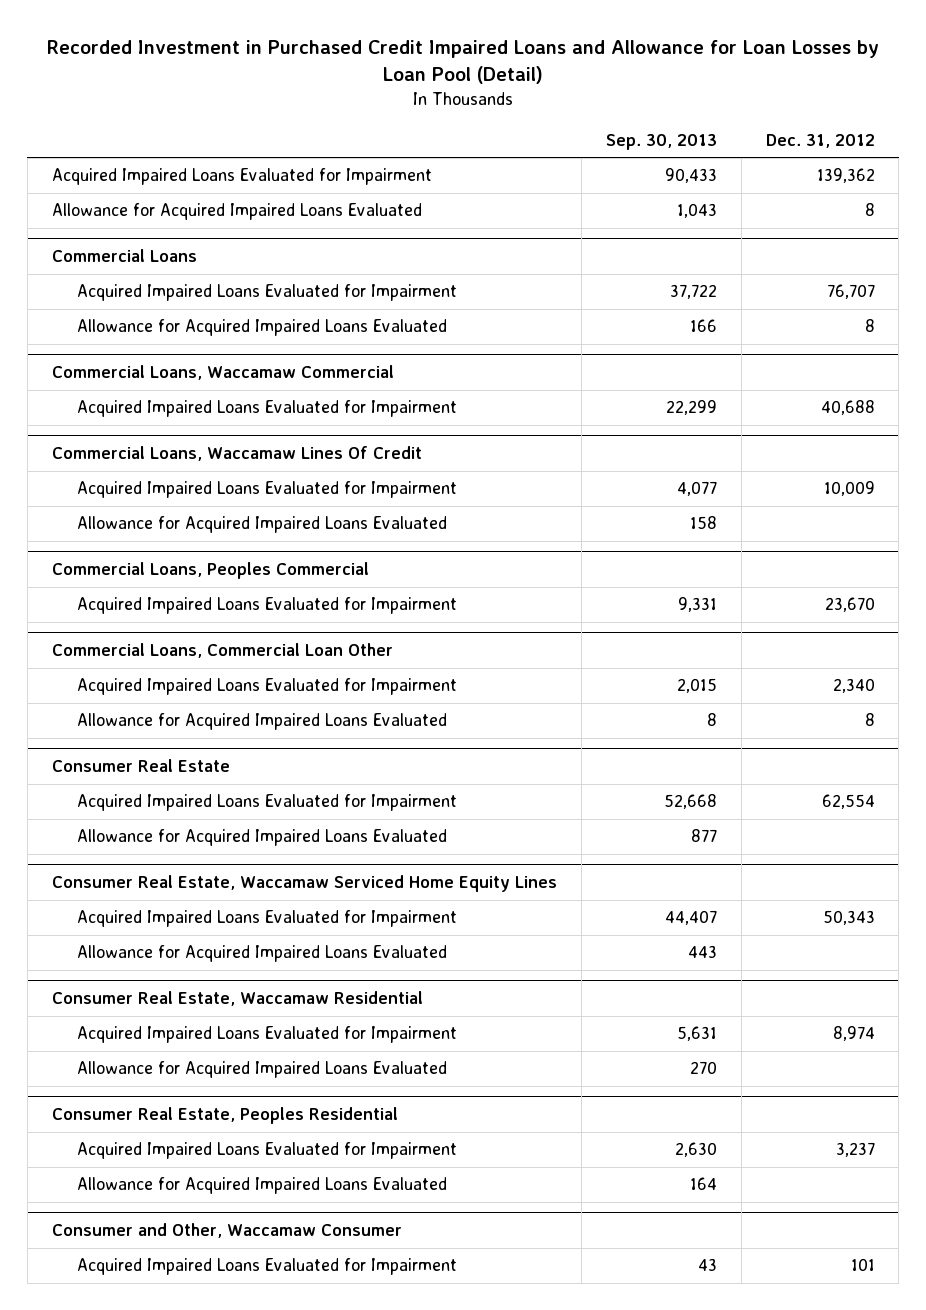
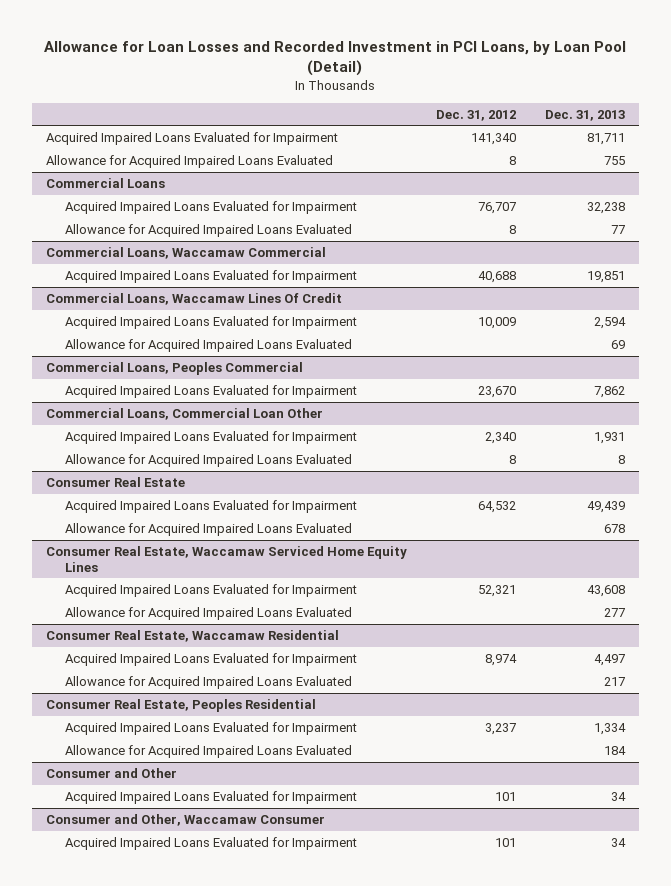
[47,40,880,85] Recorded Investment in Purchased Credit Impaired Loans and Allowance for Loan Losses by Loan Pool (Detail) -> [44,41,627,77] Allowance for Loan Losses and Recorded Investment in PCI Loans, by Loan Pool (Detail)
[605,133,717,150] Sep. 30, 2013 -> none
none -> [544,109,625,121] Dec. 31, 2013
[816,168,875,184] 139,362 -> [470,132,516,145] 141,340
[821,794,875,810] 62,554 -> [477,500,516,513] 64,532
[822,910,875,926] 50,343 -> [477,584,516,597] 52,321
none -> [46,767,178,778] Consumer and Other
none -> [65,790,358,804] Acquired Impaired Loans Evaluated for Impairment

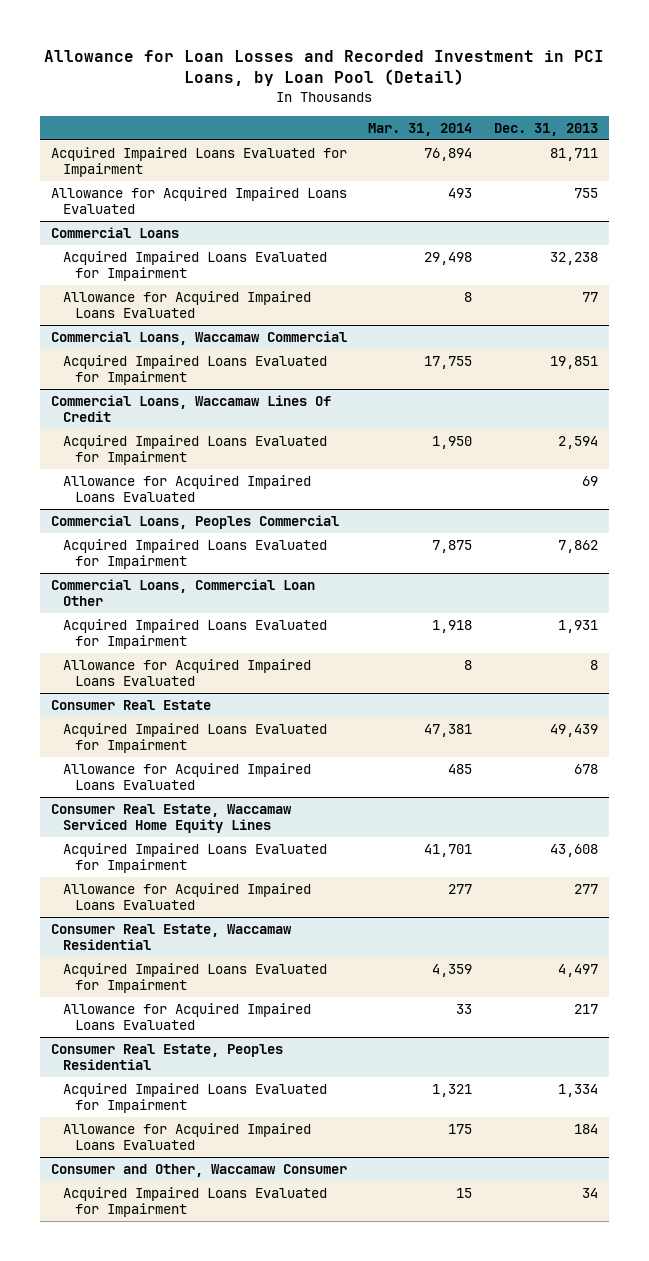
[435,109,516,121] Dec. 31, 2012 -> none
none -> [368,123,473,137] Mar. 31, 2014
[46,767,178,778] Consumer and Other -> none
[65,790,358,804] Acquired Impaired Loans Evaluated for Impairment -> none

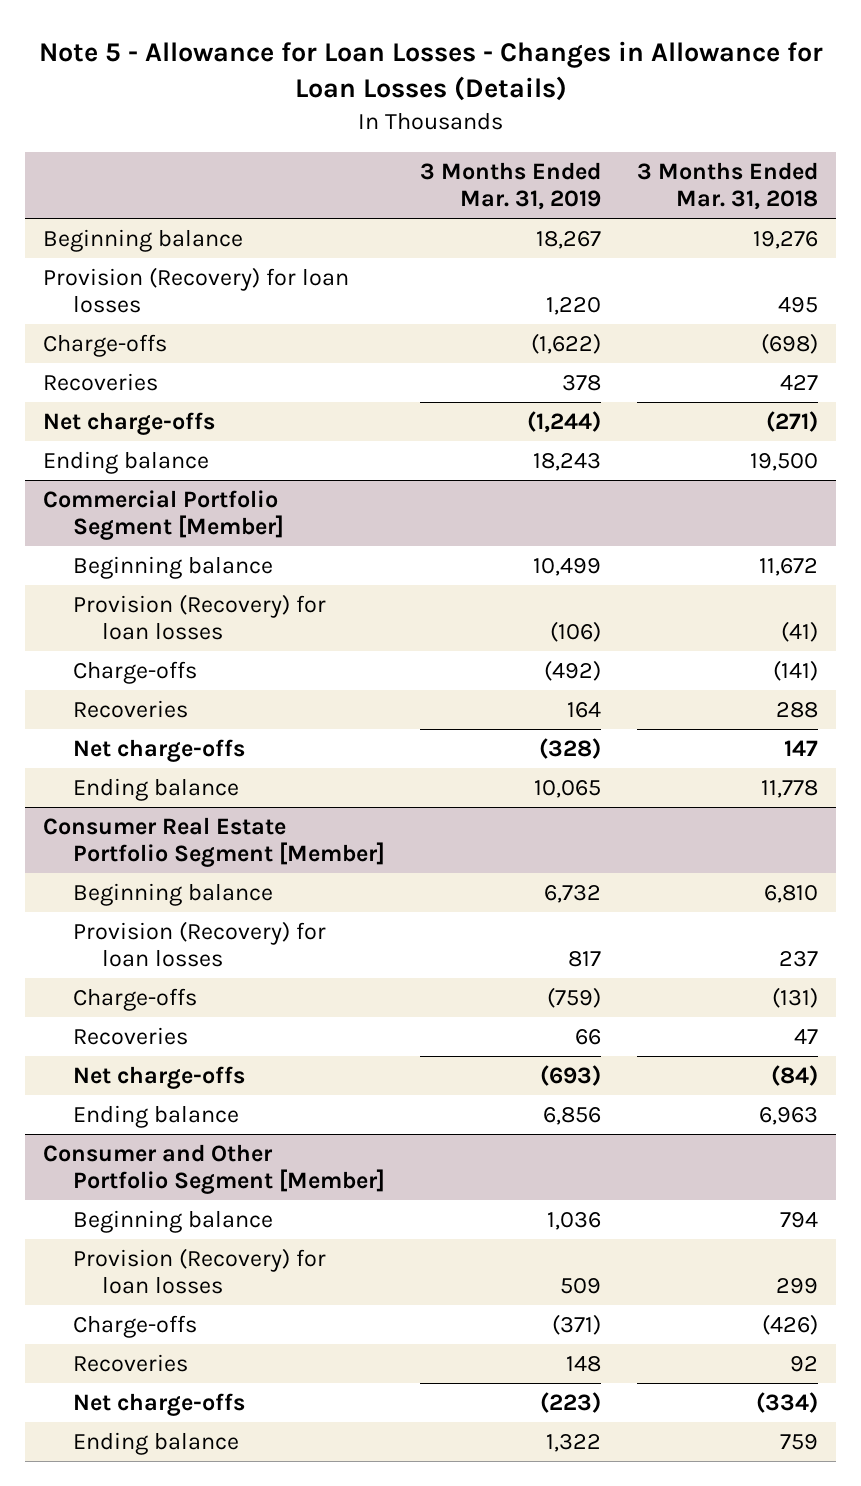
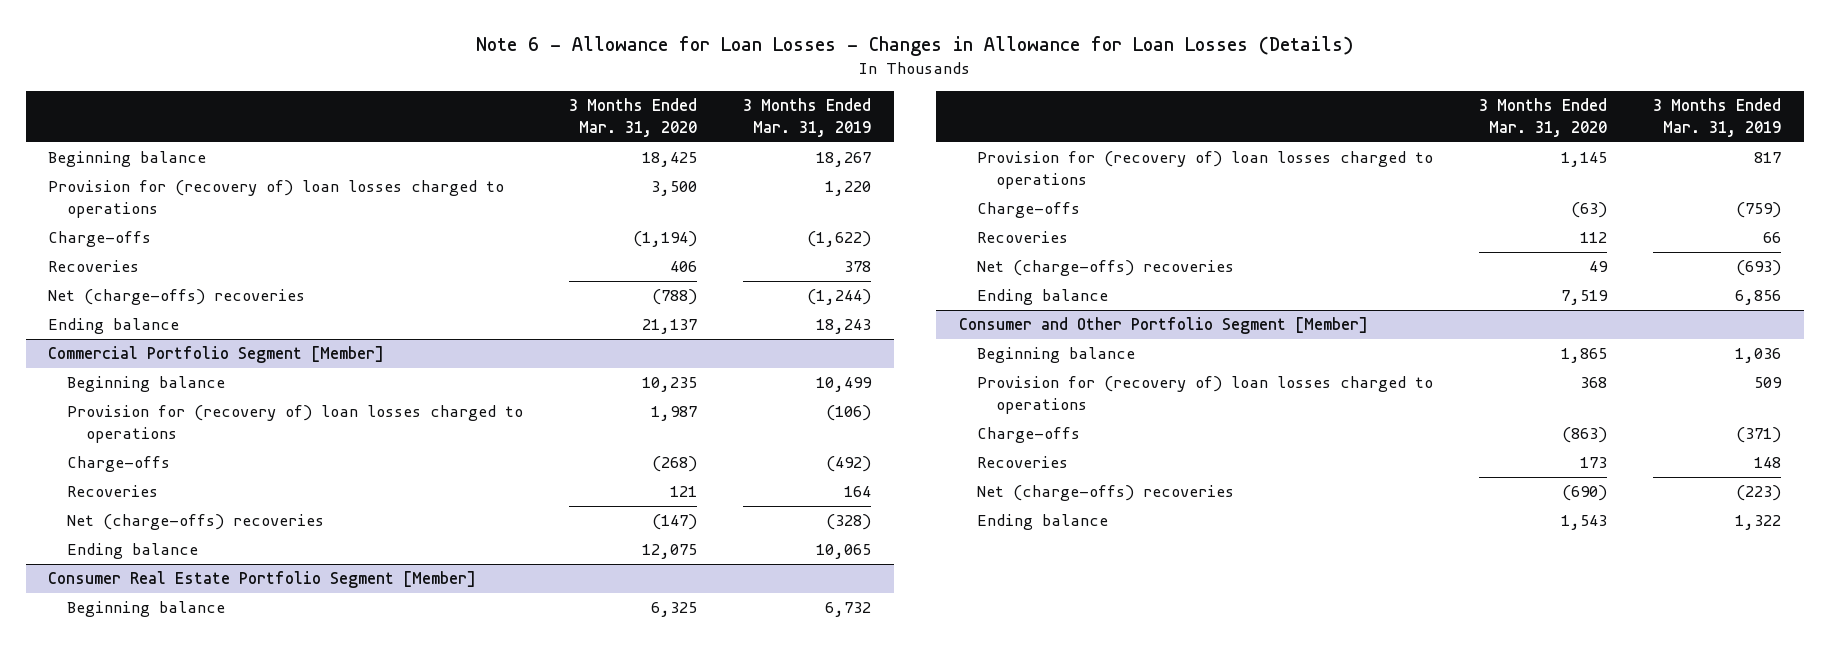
[38,41,823,102] Note 5 - Allowance for Loan Losses - Changes in Allowance for Loan Losses (Details) -> [475,36,1353,57] Note 6 - Allowance for Loan Losses - Changes in Allowance for Loan Losses (Details)
[637,161,819,211] 3 Months Ended Mar. 31, 2018 -> none
none -> [569,98,698,137] 3 Months Ended Mar. 31, 2020
[42,266,349,314] Provision (Recovery) for loan losses -> [48,180,505,219] Provision for (recovery of) loan losses charged to operations
[42,411,215,435] Net charge-offs -> [48,289,306,306] Net (charge-offs) recoveries
[72,593,326,641] Provision (Recovery) for loan losses -> [67,405,524,444] Provision for (recovery of) loan losses charged to operations
[72,738,245,762] Net charge-offs -> [67,514,325,531] Net (charge-offs) recoveries
[72,920,326,968] Provision (Recovery) for loan losses -> [977,151,1434,190] Provision for (recovery of) loan losses charged to operations
[72,1065,245,1089] Net charge-offs -> [977,260,1235,277] Net (charge-offs) recoveries
[72,1247,326,1295] Provision (Recovery) for loan losses -> [977,376,1434,415] Provision for (recovery of) loan losses charged to operations
[72,1392,245,1416] Net charge-offs -> [977,485,1235,502] Net (charge-offs) recoveries

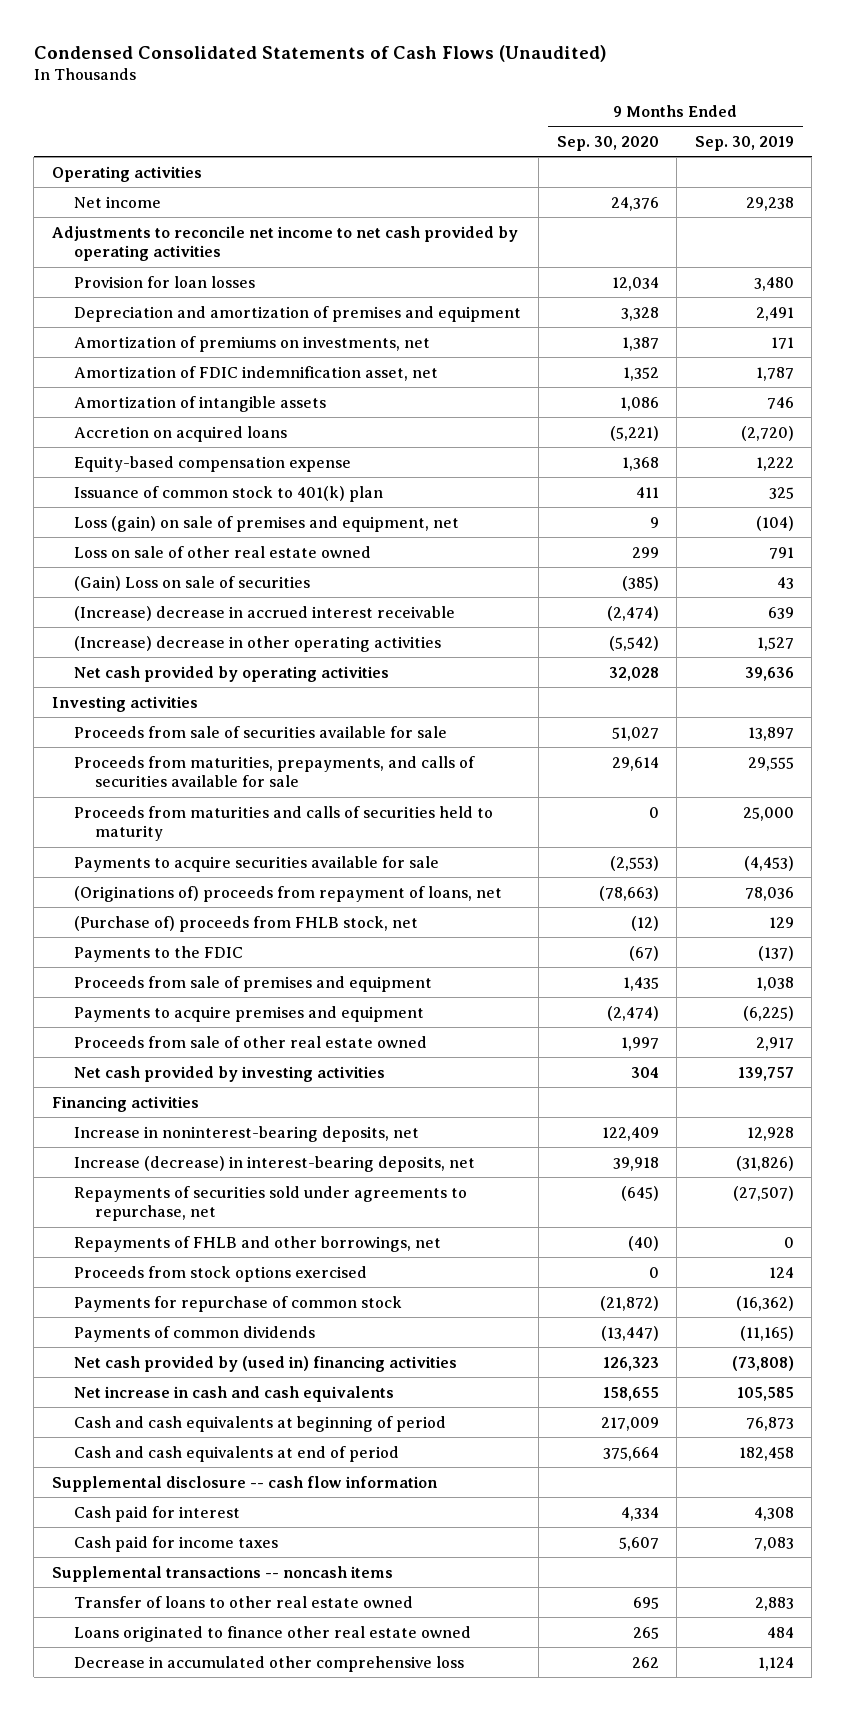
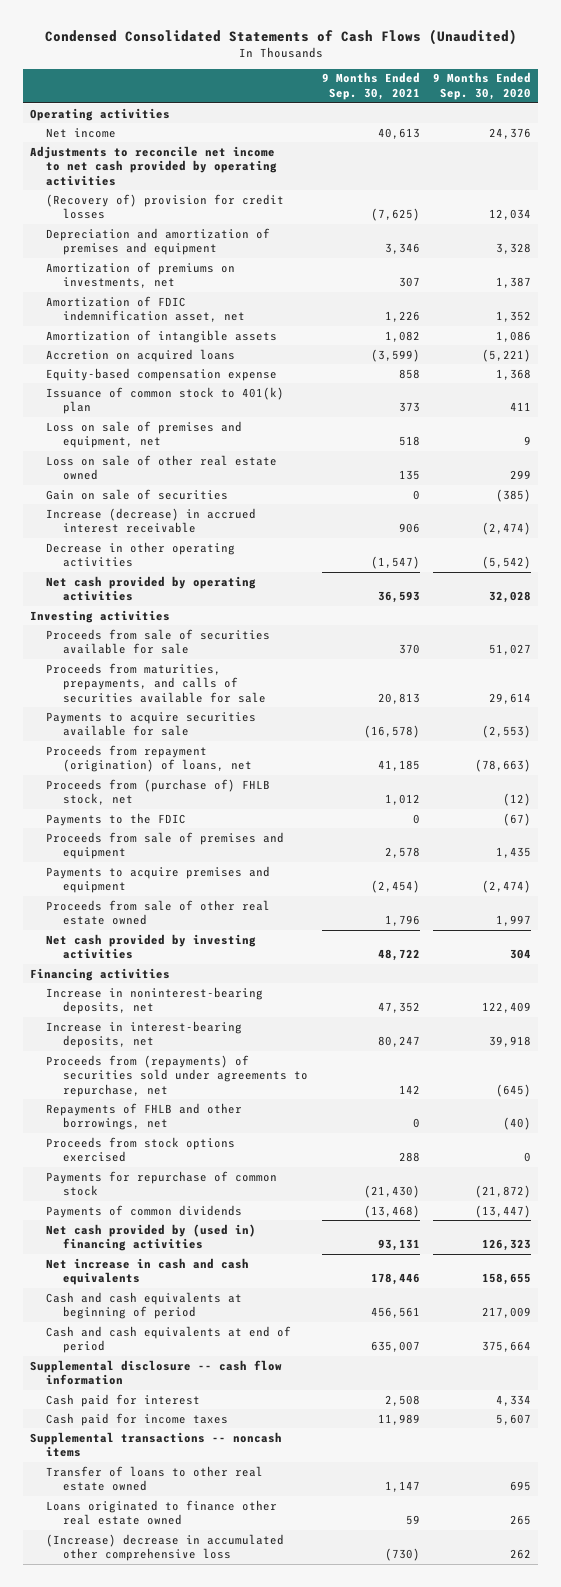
[694,135,794,151] Sep. 30, 2019 -> none
none -> [321,72,420,100] 9 Months Ended Sep. 30, 2021
[73,275,255,288] Provision for loan losses -> [46,193,285,220] (Recovery of) provision for credit losses
[73,515,459,532] Loss (gain) on sale of premises and equipment, net -> [46,420,243,449] Loss on sale of premises and equipment, net
[73,575,310,591] (Gain) Loss on sale of securities -> [46,488,229,500] Gain on sale of securities
[73,605,455,621] (Increase) decrease in accrued interest receivable -> [46,507,257,534] Increase (decrease) in accrued interest receivable
[73,635,441,652] (Increase) decrease in other operating activities -> [46,541,236,568] Decrease in other operating activities
[73,805,493,842] Proceeds from maturities and calls of securities held to maturity -> none
[73,885,502,902] (Originations of) proceeds from repayment of loans, net -> [46,744,253,773] Proceeds from repayment (origination) of loans, net
[73,915,418,932] (Purchase of) proceeds from FHLB stock, net -> [46,778,271,806] Proceeds from (purchase of) FHLB stock, net
[73,1155,475,1172] Increase (decrease) in interest-bearing deposits, net -> [46,1020,243,1049] Increase in interest-bearing deposits, net
[73,1185,467,1222] Repayments of securities sold under agreements to repurchase, net -> [46,1054,309,1097] Proceeds from (repayments) of securities sold under agreements to repurchase, net
[73,1655,464,1672] Decrease in accumulated other comprehensive loss -> [46,1533,285,1562] (Increase) decrease in accumulated other comprehensive loss

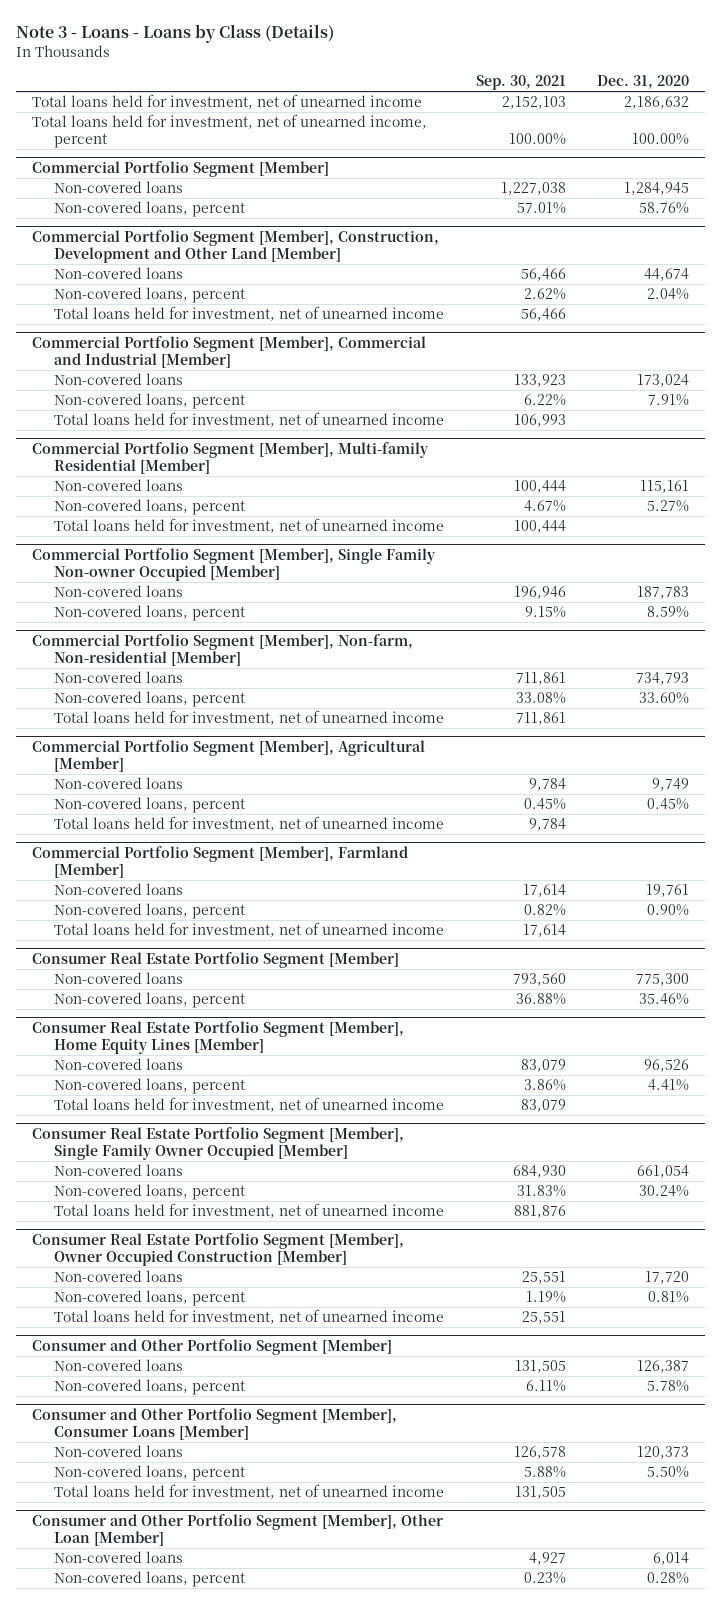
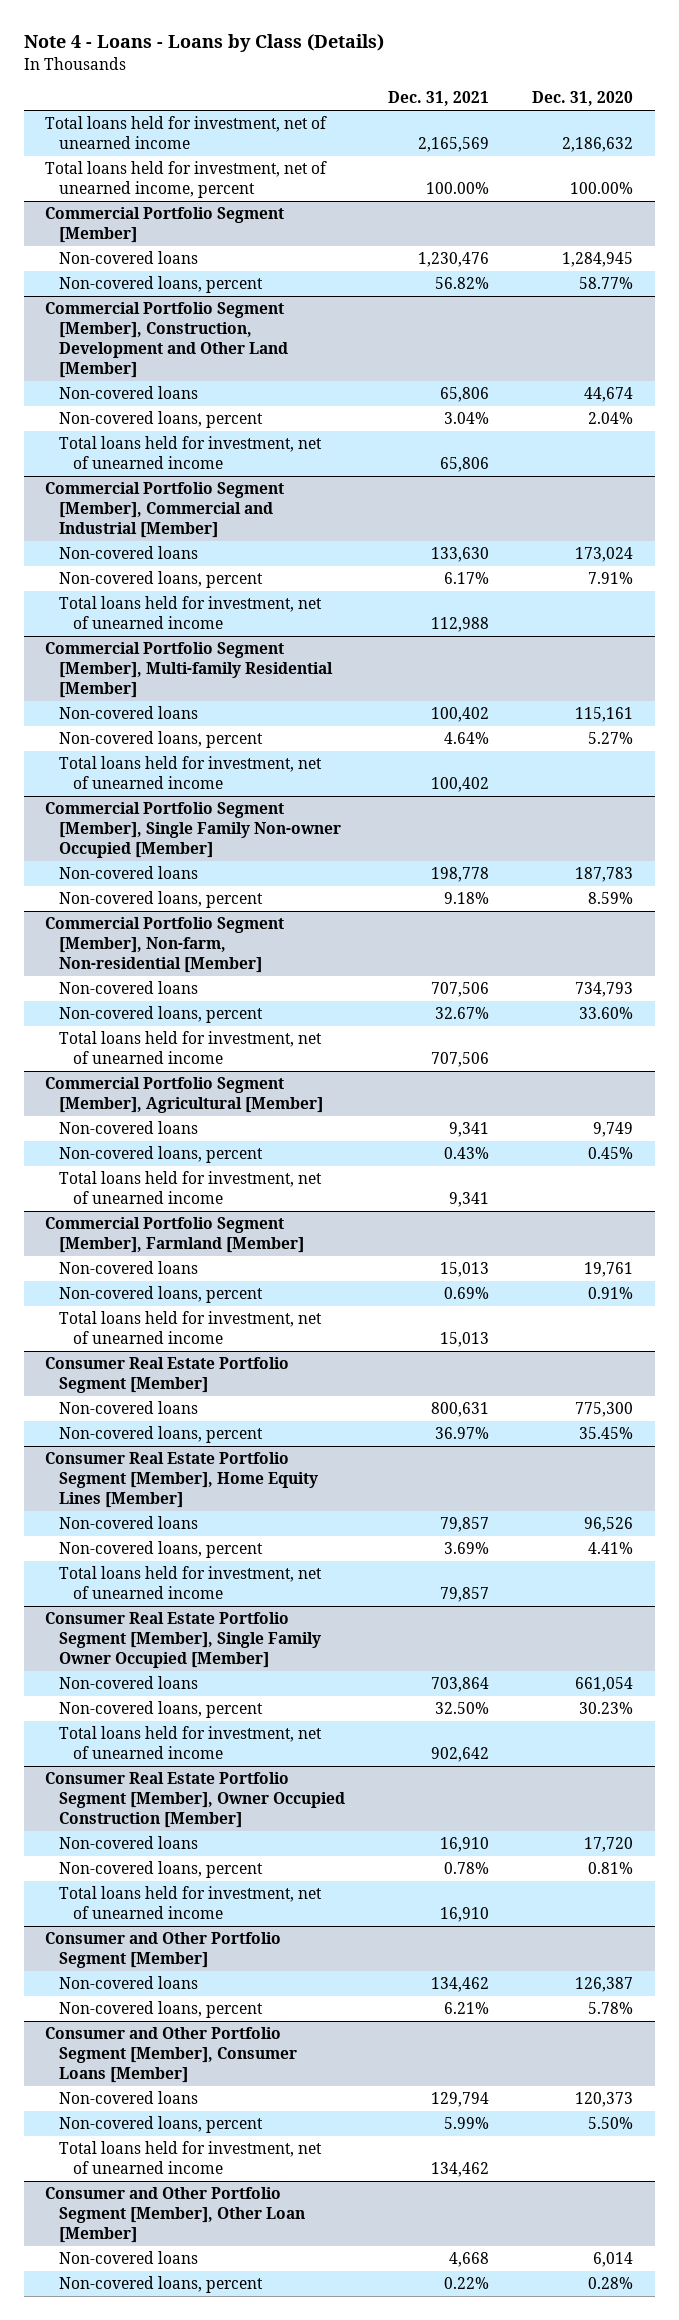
[16,23,335,43] Note 3 - Loans - Loans by Class (Details) -> [23,34,384,53] Note 4 - Loans - Loans by Class (Details)
[475,74,566,90] Sep. 30, 2021 -> none
none -> [388,91,490,107] Dec. 31, 2021
[639,202,690,215] 58.76% -> [579,277,634,290] 58.77%
[647,904,690,917] 0.90% -> [588,1287,634,1300] 0.91%
[639,993,690,1006] 35.46% -> [579,1427,634,1440] 35.45%
[639,1185,690,1198] 30.24% -> [579,1702,634,1715] 30.23%

